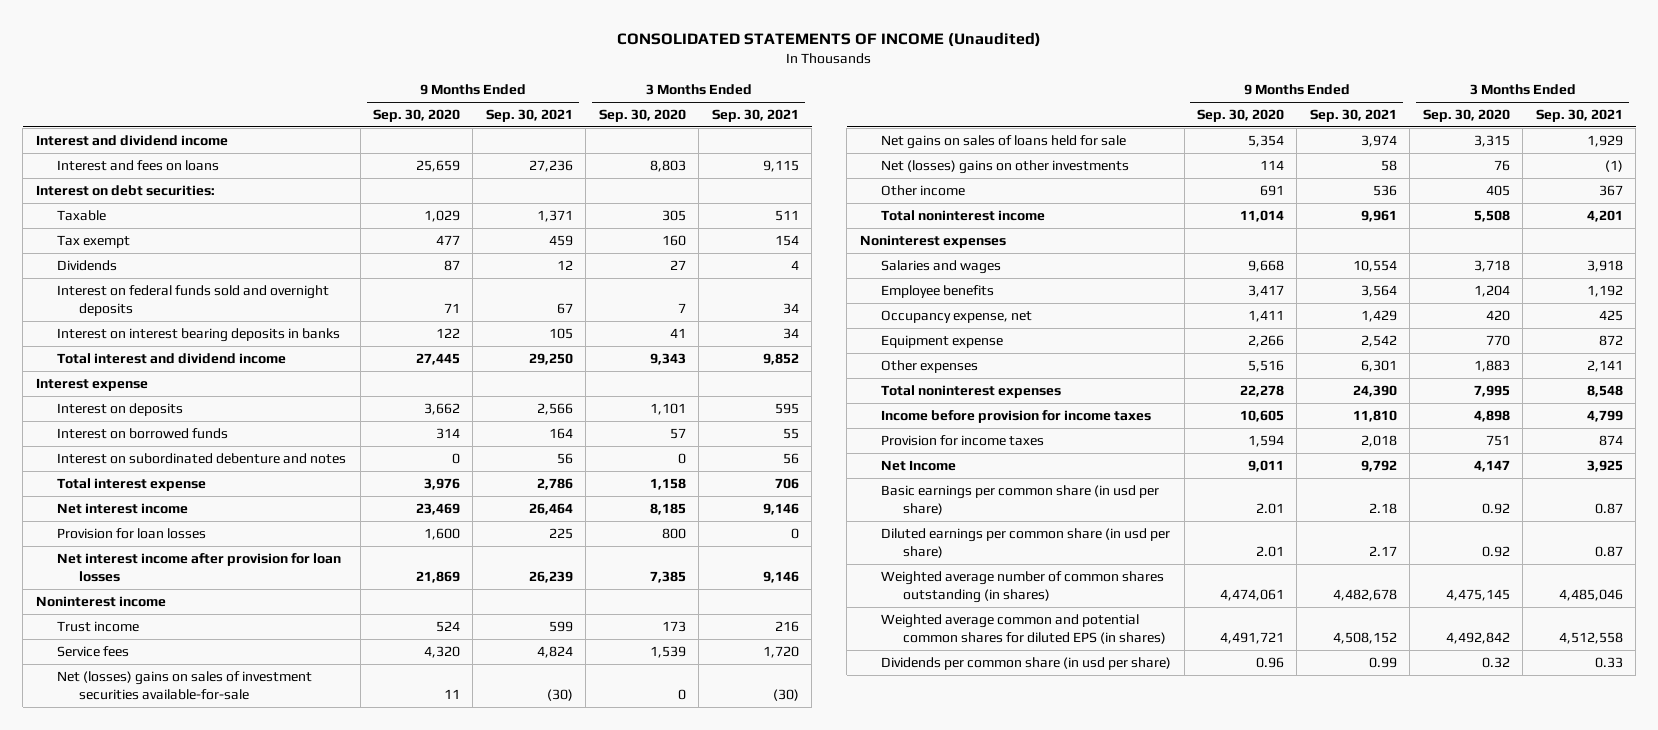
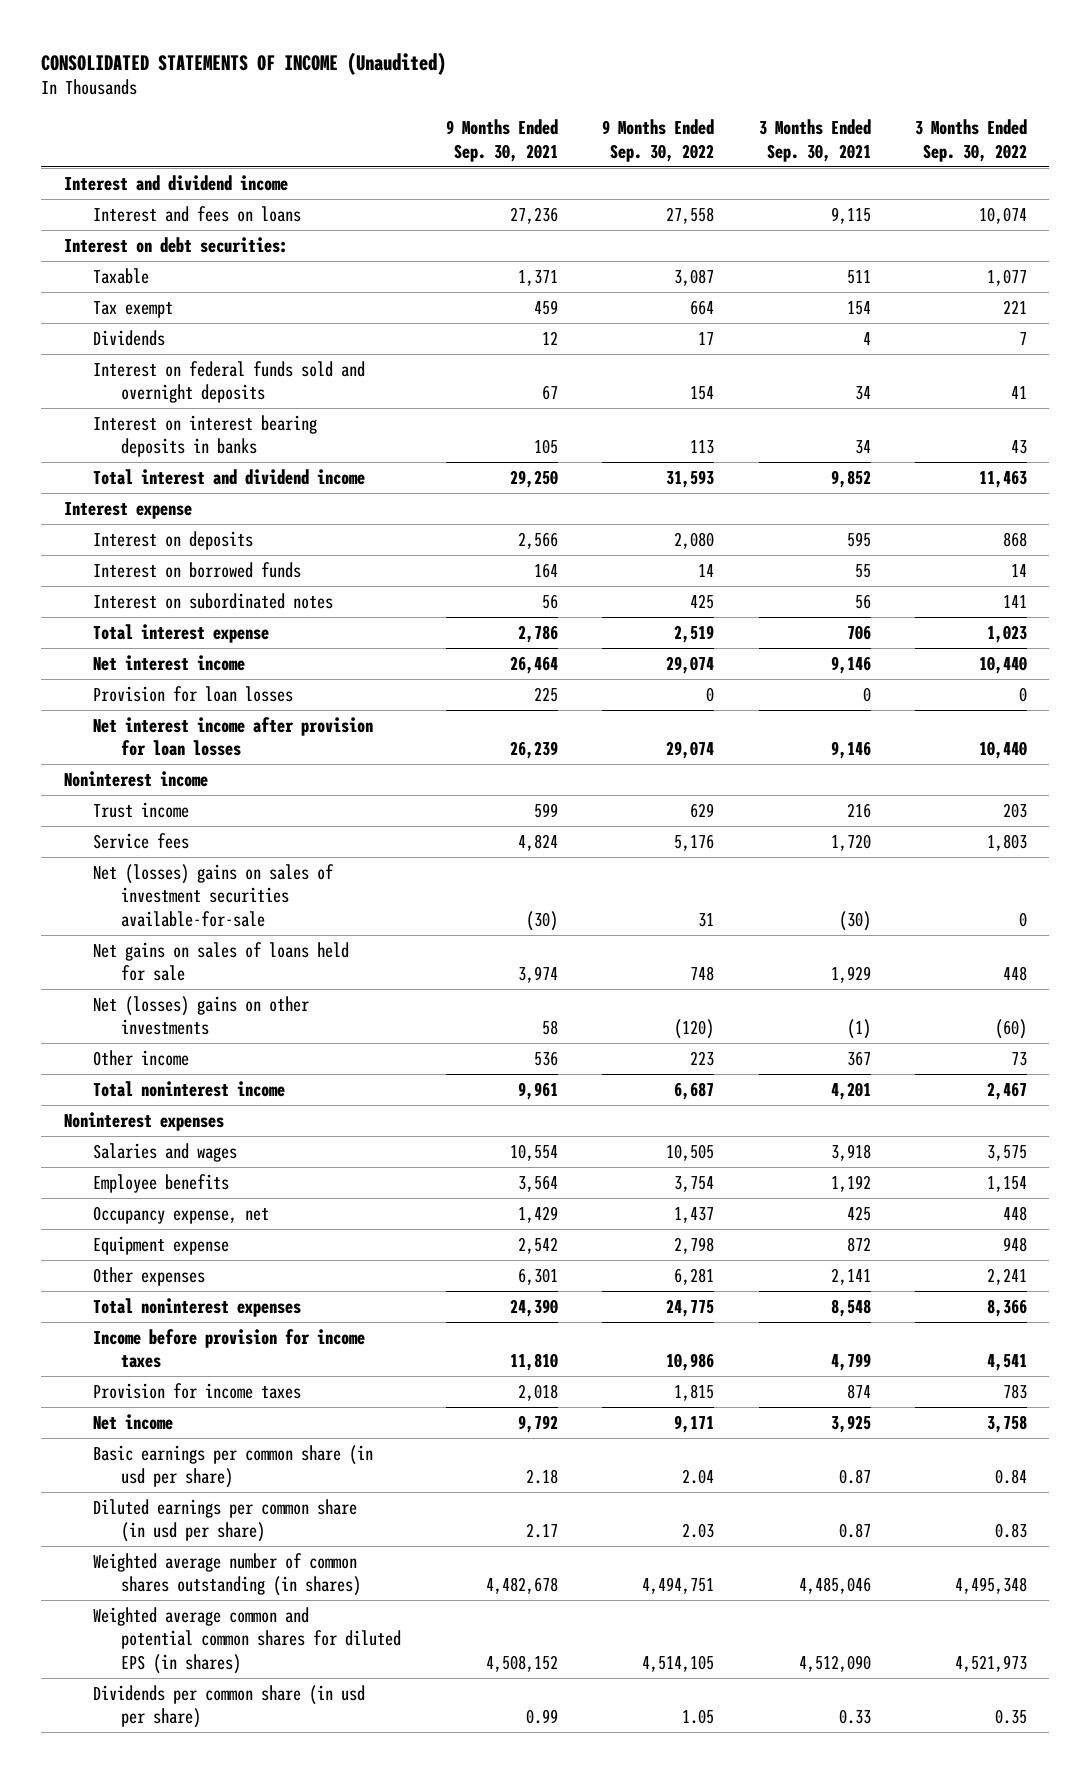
[373,108,461,122] Sep. 30, 2020 -> none
[598,108,686,122] Sep. 30, 2020 -> none
none -> [602,119,715,163] 9 Months Ended Sep. 30, 2022
none -> [915,119,1028,163] 3 Months Ended Sep. 30, 2022
[57,452,347,464] Interest on subordinated debenture and notes -> [92,592,333,609] Interest on subordinated notes
[881,459,957,471] Net Income -> [92,1413,173,1430] Net income
[1558,631,1623,644] 4,512,558 -> [798,1655,871,1673] 4,512,090

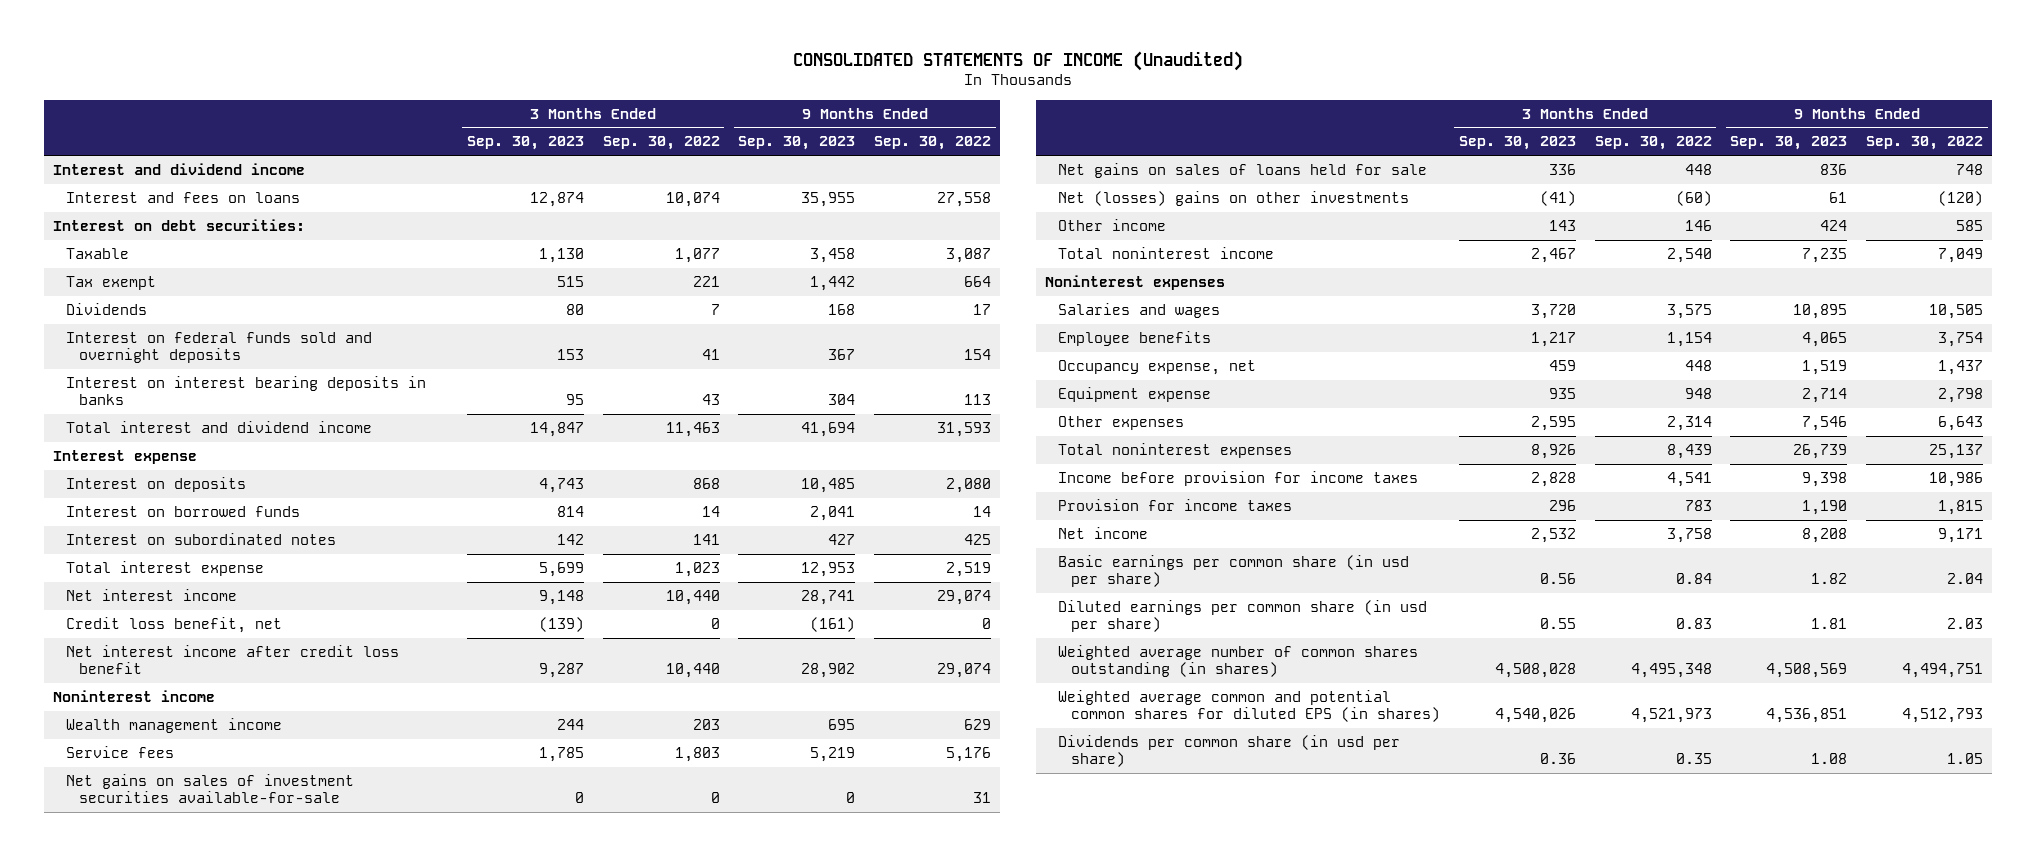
[445,119,558,163] 9 Months Ended Sep. 30, 2021 -> none
[758,119,871,163] 3 Months Ended Sep. 30, 2021 -> none
none -> [466,136,584,151] Sep. 30, 2023
none -> [738,136,856,151] Sep. 30, 2023
[92,685,293,702] Provision for loan losses -> [66,616,283,633] Credit loss benefit, net
[92,716,373,757] Net interest income after provision for loan losses -> [66,644,400,675] Net interest income after credit loss benefit
[92,801,189,818] Trust income -> [66,717,283,733] Wealth management income
[92,863,334,928] Net (losses) gains on sales of investment securities available-for-sale -> [66,773,355,804] Net gains on sales of investment securities available-for-sale
[690,1050,715,1066] 223 -> [1955,219,1983,231] 585
[1011,1051,1028,1066] 73 -> [1684,219,1712,231] 146
[674,1081,715,1100] 6,687 -> [1937,247,1983,263] 7,049
[987,1081,1028,1100] 2,467 -> [1666,247,1712,263] 2,540
[674,1267,715,1285] 6,281 -> [1937,415,1983,431] 6,643
[987,1267,1028,1285] 2,241 -> [1666,415,1712,431] 2,314
[666,1298,715,1317] 24,775 -> [1928,443,1983,459] 25,137
[987,1298,1028,1317] 8,366 -> [1666,443,1712,459] 8,439
[642,1655,715,1673] 4,514,105 -> [1901,708,1983,724] 4,512,793

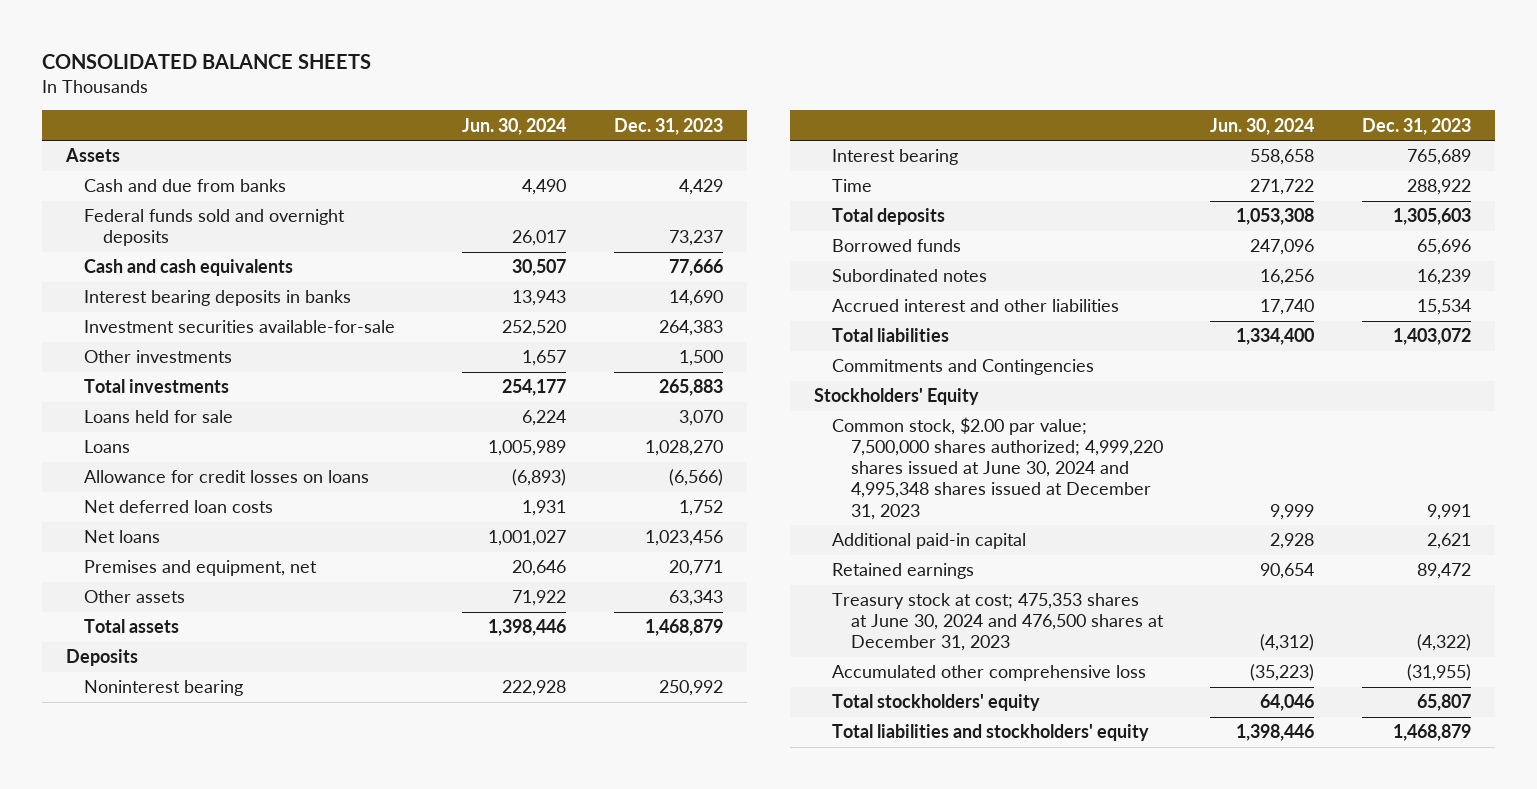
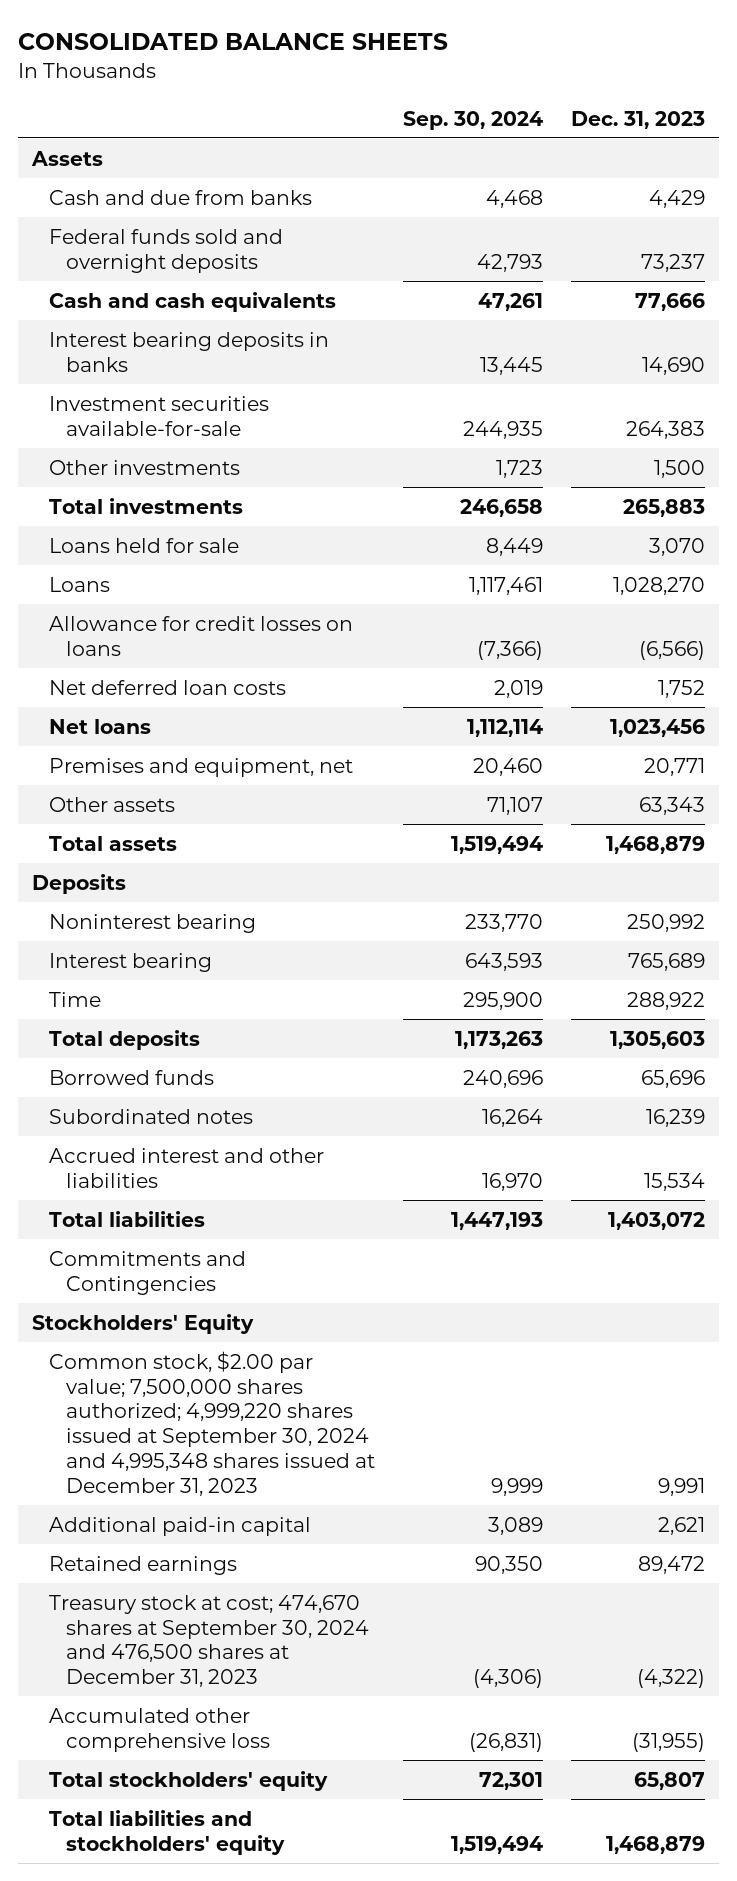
[462,117,567,135] Jun. 30, 2024 -> none
none -> [402,110,543,130] Sep. 30, 2024
[832,417,1163,520] Common stock, $2.00 par value; 7,500,000 shares authorized; 4,999,220 shares issued at June 30, 2024 and 4,995,348 shares issued at December 31, 2023 -> [49,1350,375,1496] Common stock, $2.00 par value; 7,500,000 shares authorized; 4,999,220 shares issued at September 30, 2024 and 4,995,348 shares issued at December 31, 2023
[832,593,1164,652] Treasury stock at cost; 475,353 shares at June 30, 2024 and 476,500 shares at December 31, 2023 -> [49,1594,369,1688] Treasury stock at cost; 474,670 shares at September 30, 2024 and 476,500 shares at December 31, 2023

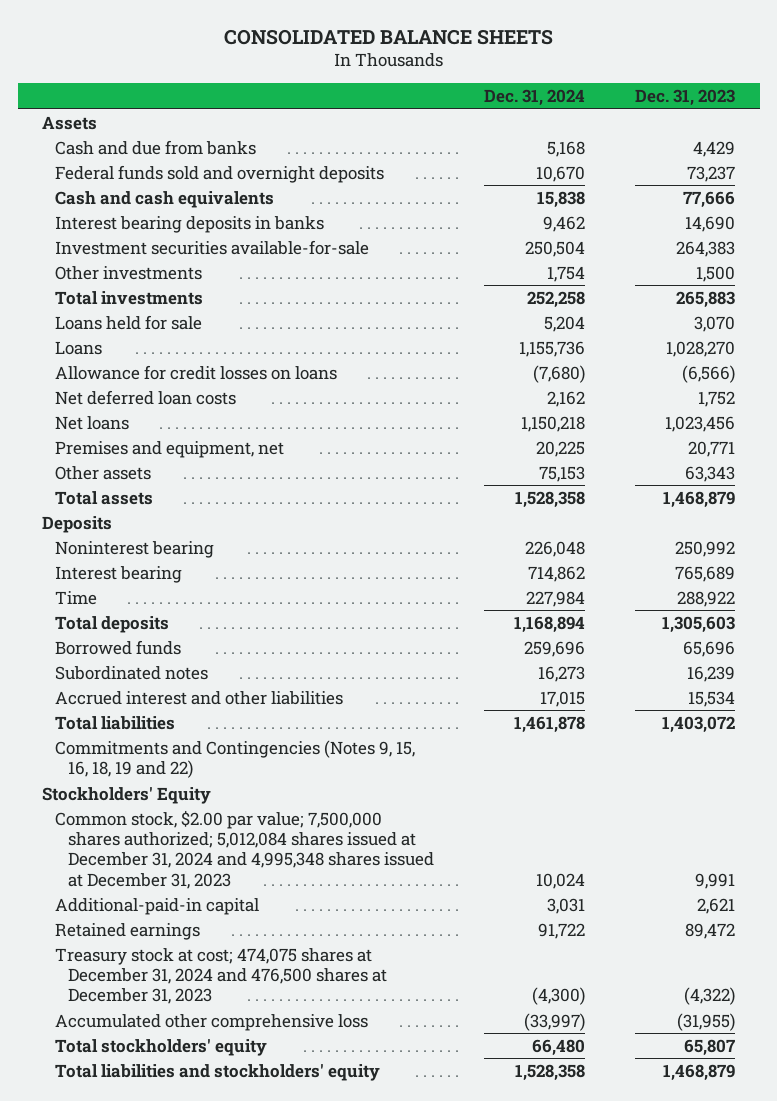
[402,110,543,130] Sep. 30, 2024 -> none
none -> [483,89,585,107] Dec. 31, 2024
[49,1250,247,1295] Commitments and Contingencies -> [55,739,416,778] Commitments and Contingencies (Notes 9, 15, 16, 18, 19 and 22)
[49,1350,375,1496] Common stock, $2.00 par value; 7,500,000 shares authorized; 4,999,220 shares issued at September 30, 2024 and 4,995,348 shares issued at December 31, 2023 -> [55,809,435,889] Common stock, $2.00 par value; 7,500,000 shares authorized; 5,012,084 shares issued at December 31, 2024 and 4,995,348 shares issued at December 31, 2023
[49,1516,312,1536] Additional paid-in capital -> [55,897,260,915] Additional-paid-in capital
[49,1594,369,1688] Treasury stock at cost; 474,670 shares at September 30, 2024 and 476,500 shares at December 31, 2023 -> [55,947,388,1005] Treasury stock at cost; 474,075 shares at December 31, 2024 and 476,500 shares at December 31, 2023

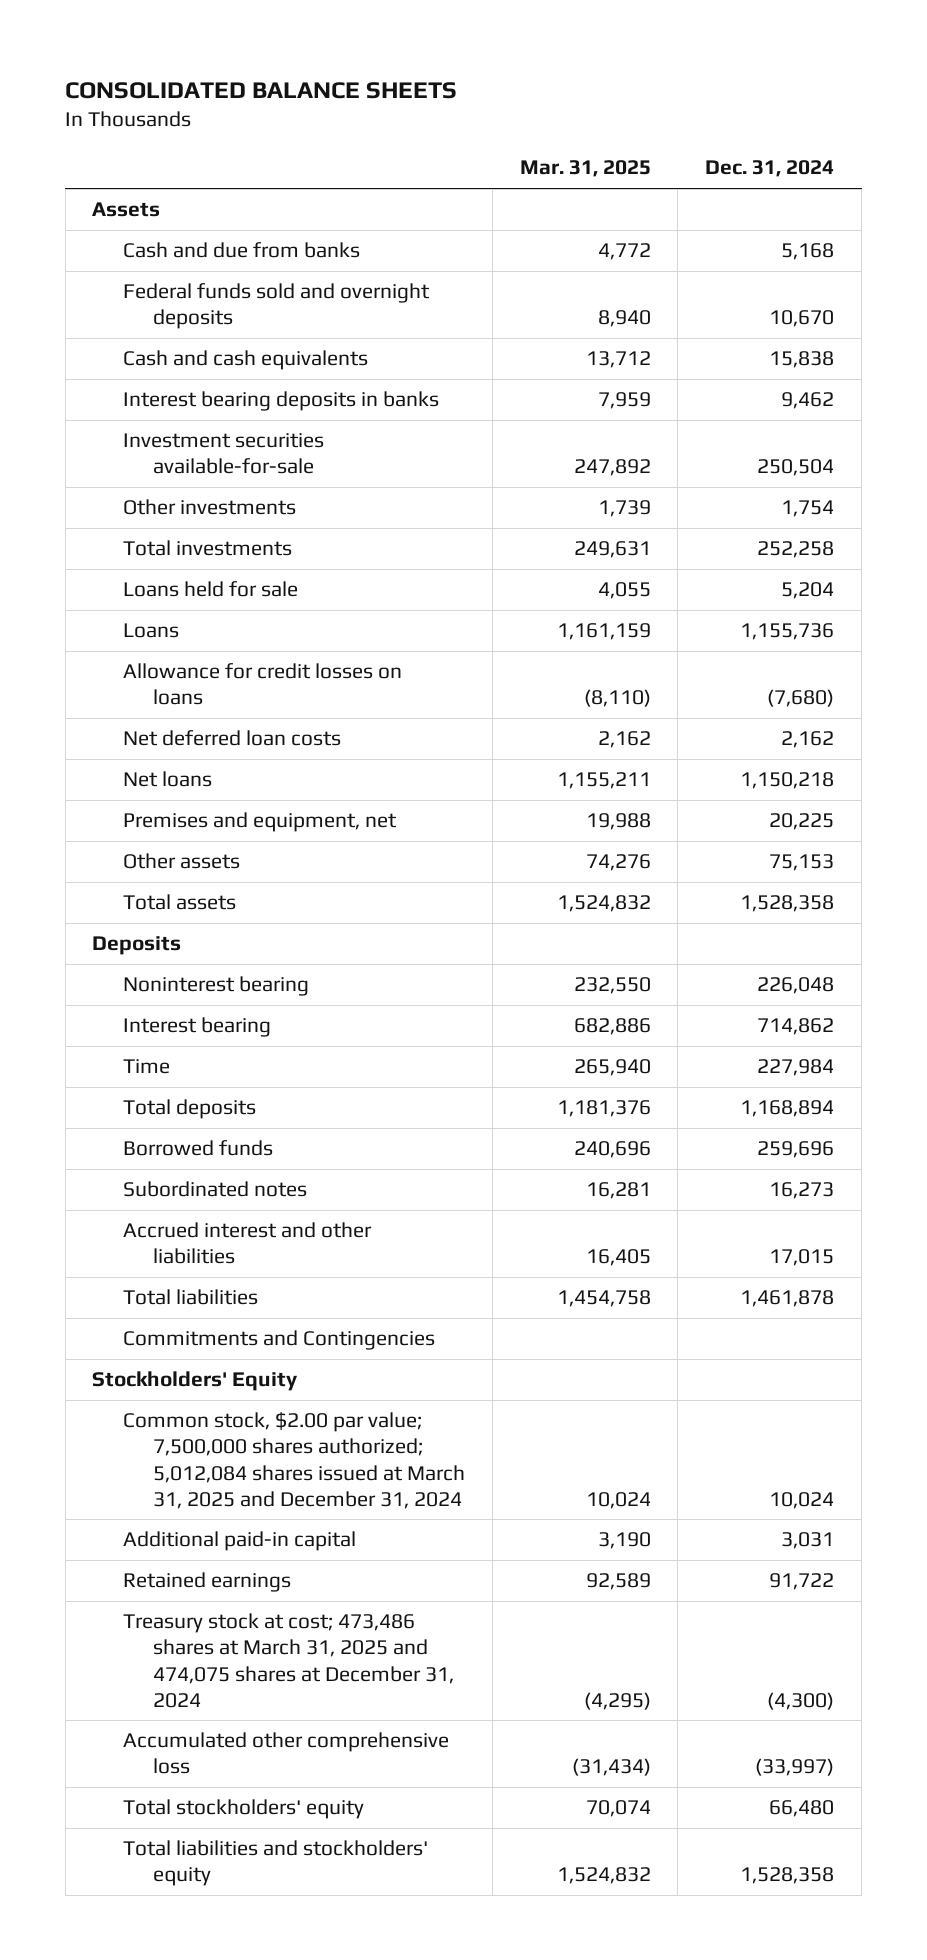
[634,89,735,107] Dec. 31, 2023 -> none
none -> [519,160,651,178] Mar. 31, 2025
[55,739,416,778] Commitments and Contingencies (Notes 9, 15, 16, 18, 19 and 22) -> [122,1330,435,1351] Commitments and Contingencies
[55,809,435,889] Common stock, $2.00 par value; 7,500,000 shares authorized; 5,012,084 shares issued at December 31, 2024 and 4,995,348 shares issued at December 31, 2023 -> [122,1412,466,1509] Common stock, $2.00 par value; 7,500,000 shares authorized; 5,012,084 shares issued at March 31, 2025 and December 31, 2024
[55,897,260,915] Additional-paid-in capital -> [122,1531,356,1552] Additional paid-in capital
[55,947,388,1005] Treasury stock at cost; 474,075 shares at December 31, 2024 and 476,500 shares at December 31, 2023 -> [122,1613,455,1708] Treasury stock at cost; 473,486 shares at March 31, 2025 and 474,075 shares at December 31, 2024

